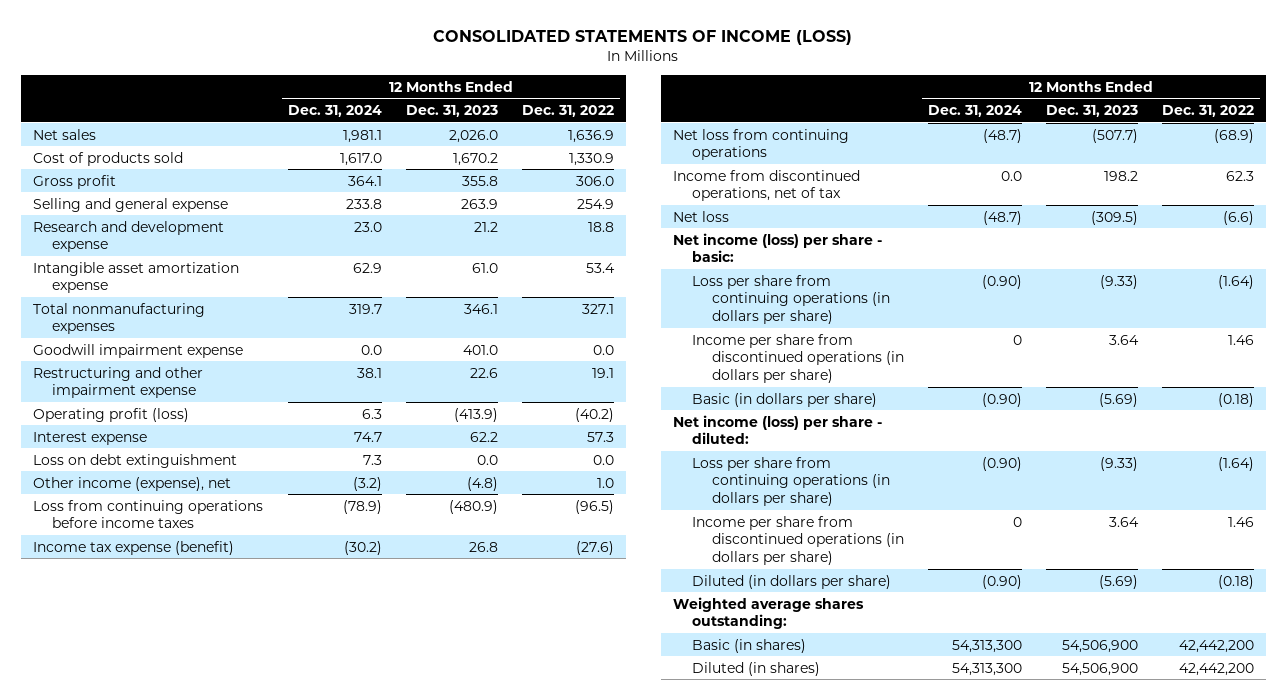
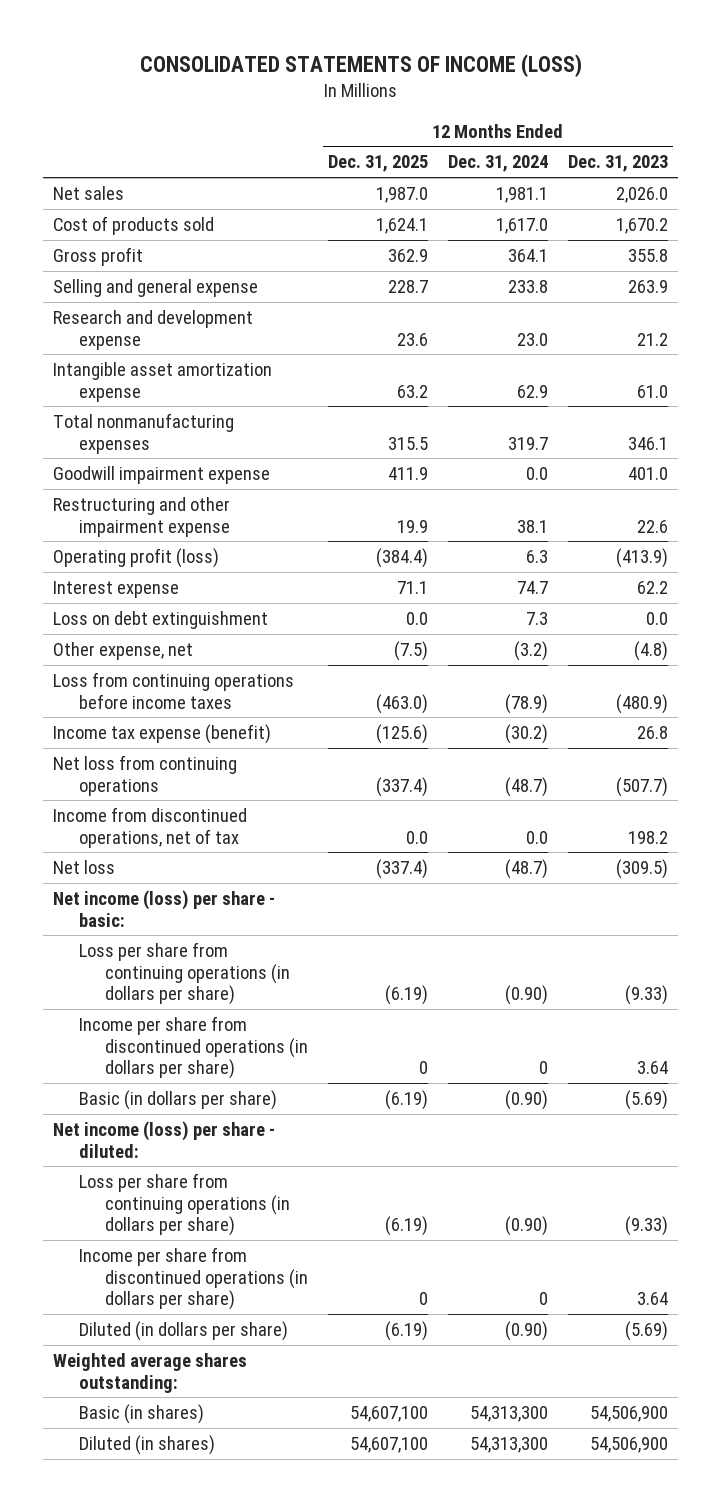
[521,105,614,118] Dec. 31, 2022 -> none
none -> [327,155,428,173] Dec. 31, 2025
[32,476,231,491] Other income (expense), net -> [53,642,194,661] Other expense, net

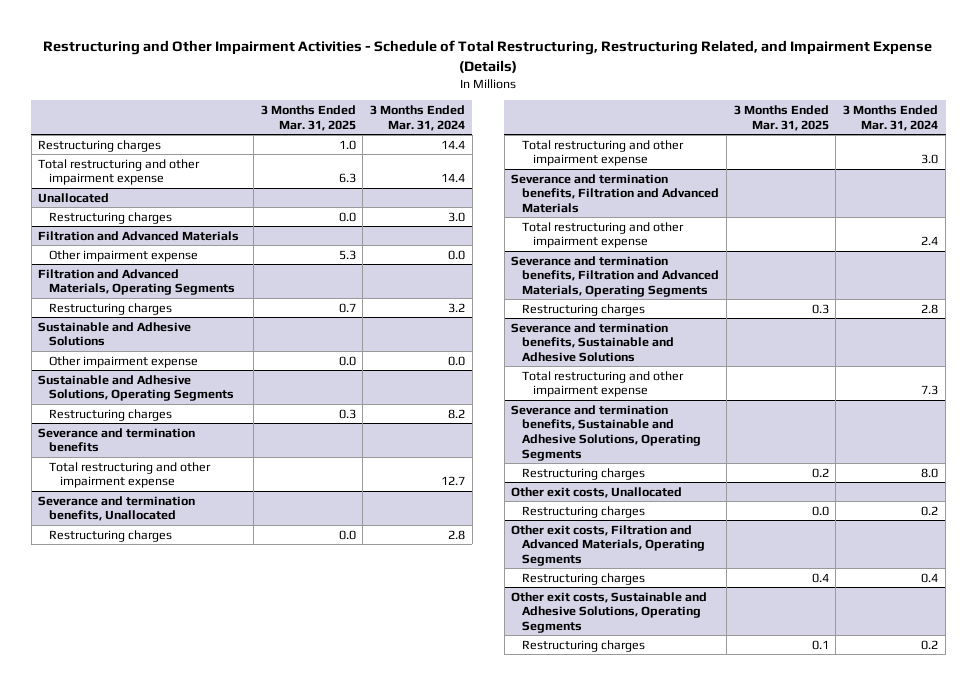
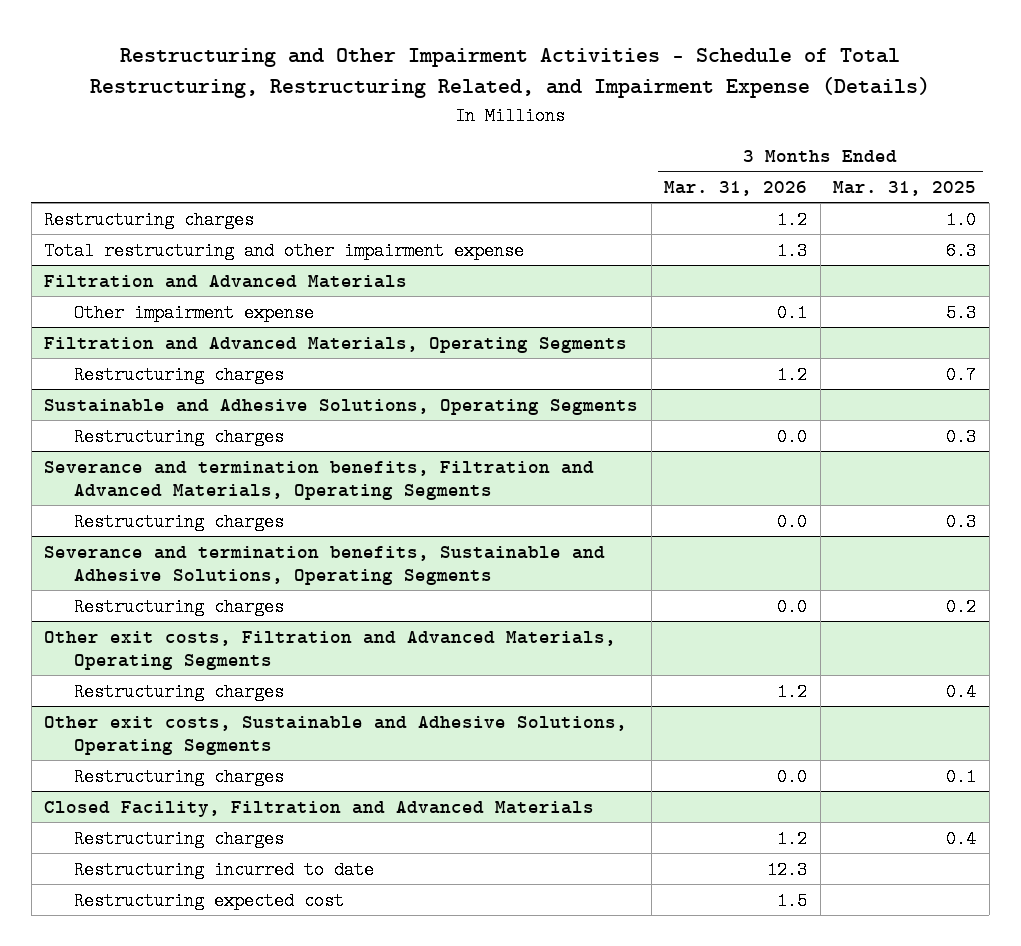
[370,104,466,131] 3 Months Ended Mar. 31, 2024 -> none
none -> [664,181,808,197] Mar. 31, 2026
[38,192,110,203] Unallocated -> none
[49,211,173,224] Restructuring charges -> none
[38,321,192,347] Sustainable and Adhesive Solutions -> none
[49,355,199,368] Other impairment expense -> none
[38,427,196,453] Severance and termination benefits -> none
[49,461,212,489] Total restructuring and other impairment expense -> none
[38,495,196,522] Severance and termination benefits, Unallocated -> none
[49,529,173,542] Restructuring charges -> none
[522,139,685,167] Total restructuring and other impairment expense -> none
[511,173,720,214] Severance and termination benefits, Filtration and Advanced Materials -> none
[522,221,685,249] Total restructuring and other impairment expense -> none
[511,322,675,363] Severance and termination benefits, Sustainable and Adhesive Solutions -> none
[522,370,685,398] Total restructuring and other impairment expense -> none
[511,486,683,498] Other exit costs, Unallocated -> none
[522,505,646,518] Restructuring charges -> none
none -> [44,800,595,817] Closed Facility, Filtration and Advanced Materials
none -> [74,829,285,848] Restructuring charges
none -> [74,860,375,879] Restructuring incurred to date
none -> [74,891,345,910] Restructuring expected cost

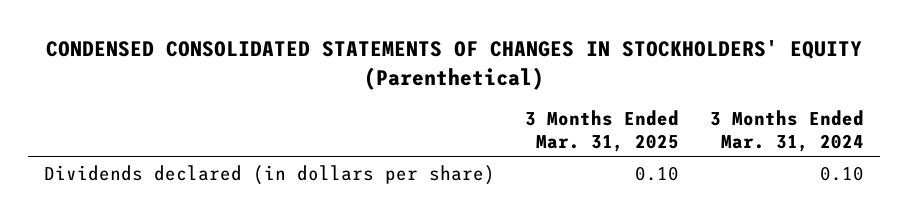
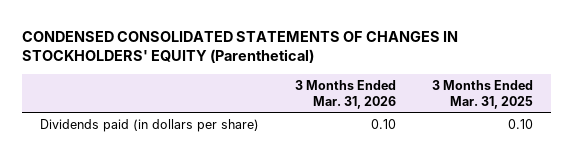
[710,109,865,152] 3 Months Ended Mar. 31, 2024 -> none
none -> [295,79,397,109] 3 Months Ended Mar. 31, 2026
[43,164,495,185] Dividends declared (in dollars per share) -> [40,118,260,132] Dividends paid (in dollars per share)

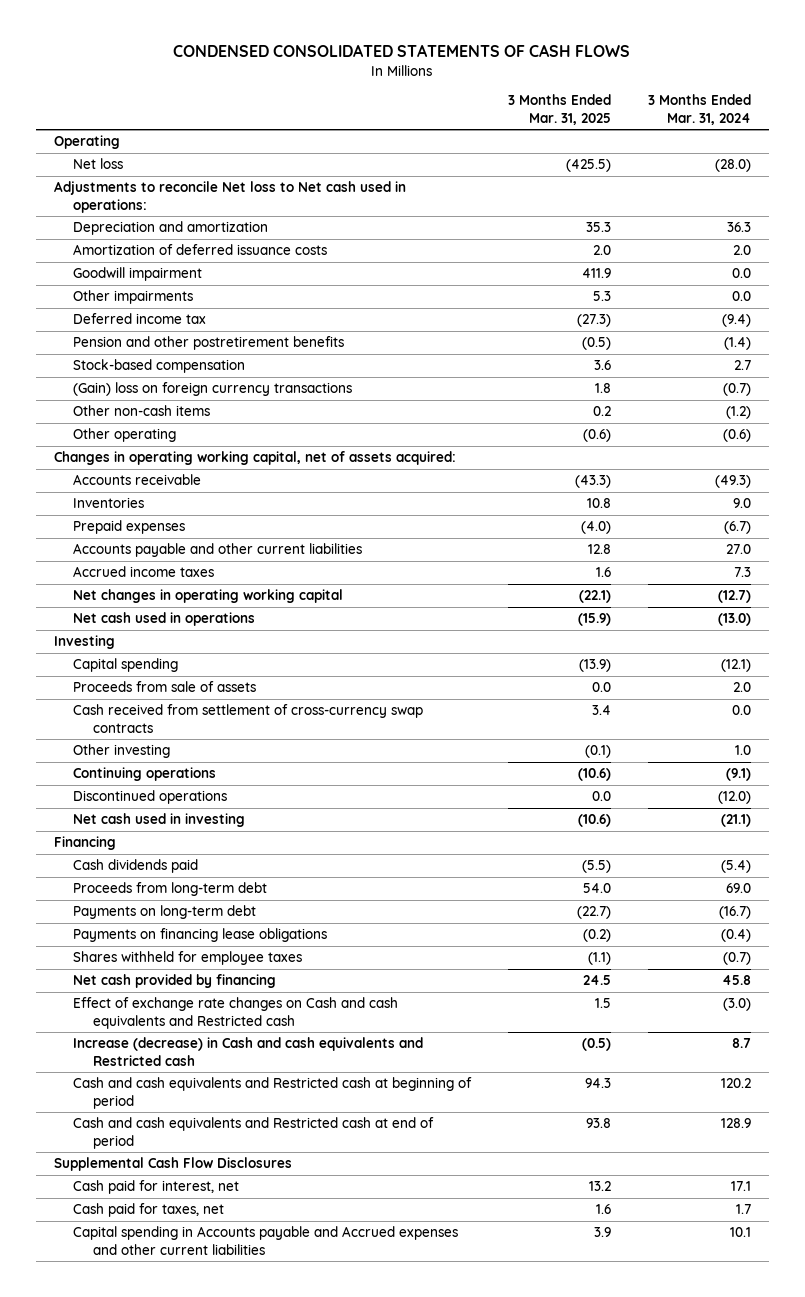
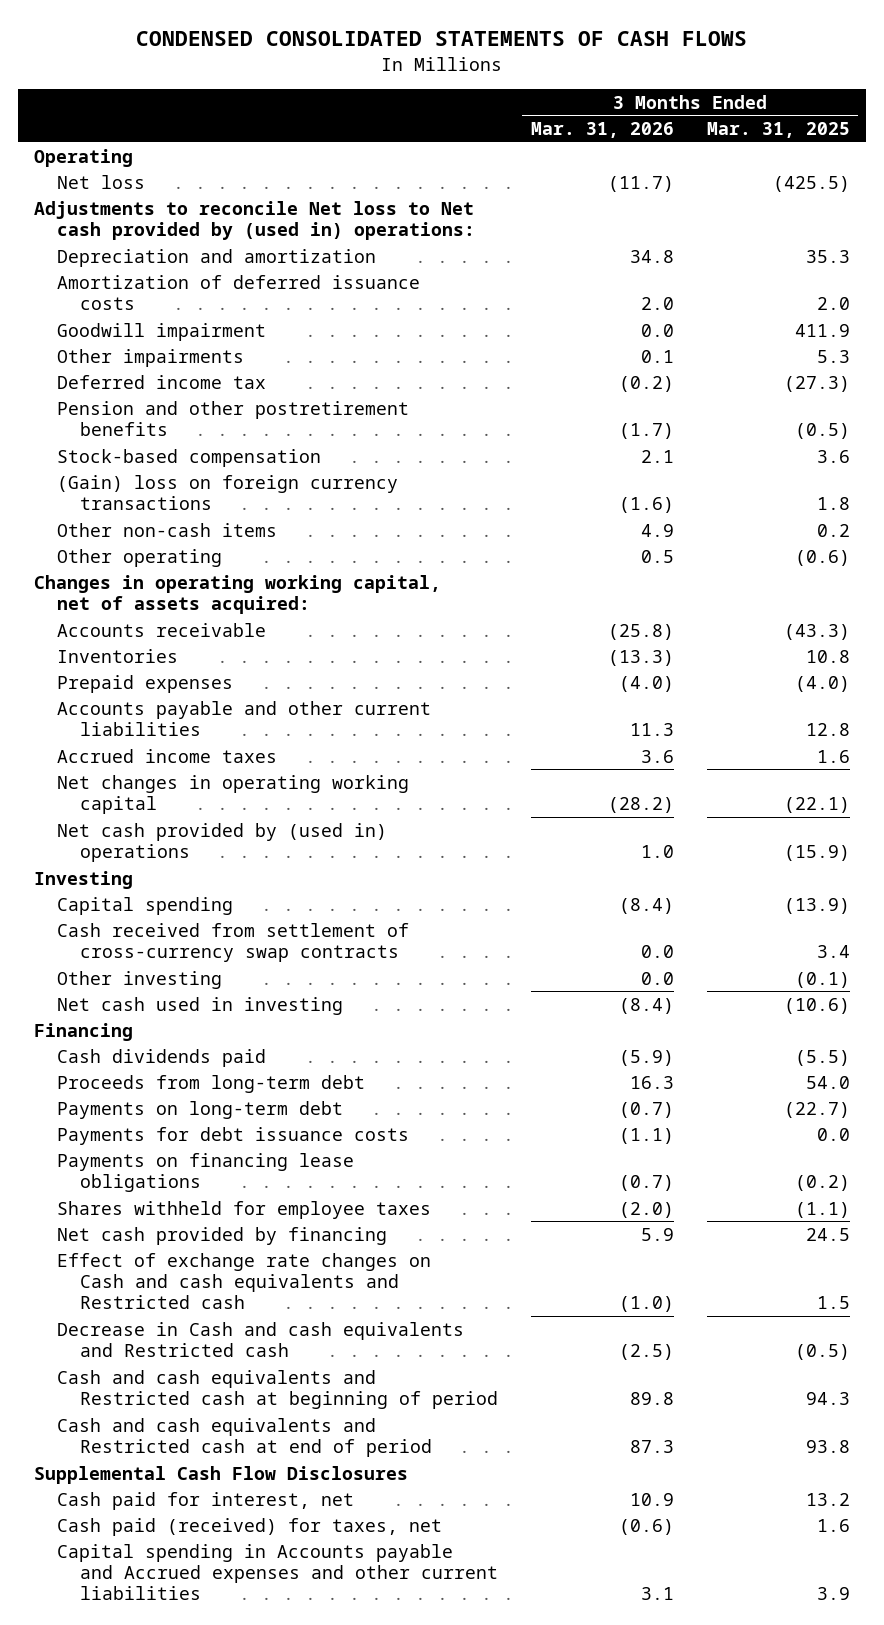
[647,94,751,126] 3 Months Ended Mar. 31, 2024 -> none
none -> [530,122,674,139] Mar. 31, 2026
[53,181,406,213] Adjustments to reconcile Net loss to Net cash used in operations: -> [34,200,476,240] Adjustments to reconcile Net loss to Net cash provided by (used in) operations:
[73,612,256,627] Net cash used in operations -> [57,822,388,862] Net cash provided by (used in) operations
[73,681,257,693] Proceeds from sale of assets -> none
[73,767,217,782] Continuing operations -> none
[73,790,228,805] Discontinued operations -> none
none -> [57,1126,410,1145] Payments for debt issuance costs
[73,1037,424,1066] Increase (decrease) in Cash and cash equivalents and Restricted cash -> [57,1321,465,1357] Decrease in Cash and cash equivalents and Restricted cash
[73,1203,225,1218] Cash paid for taxes, net -> [57,1517,443,1536] Cash paid (received) for taxes, net

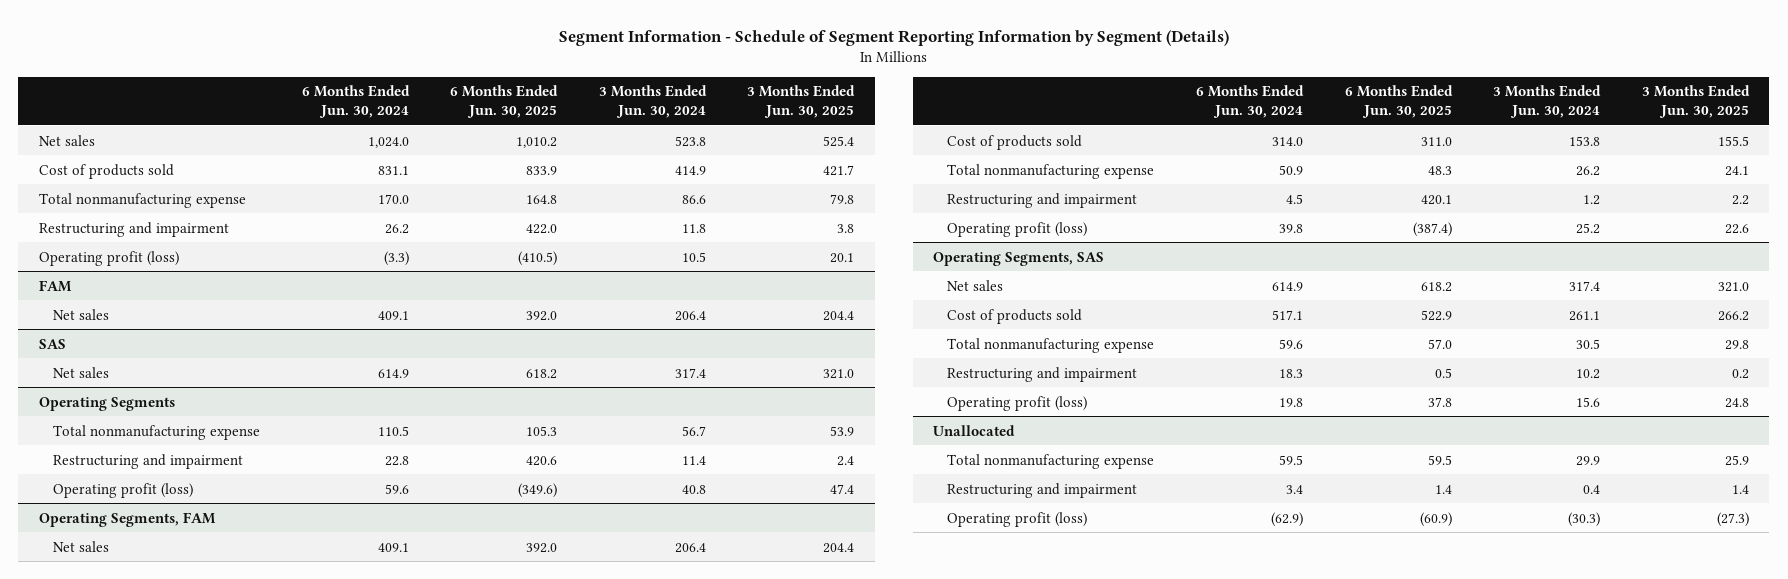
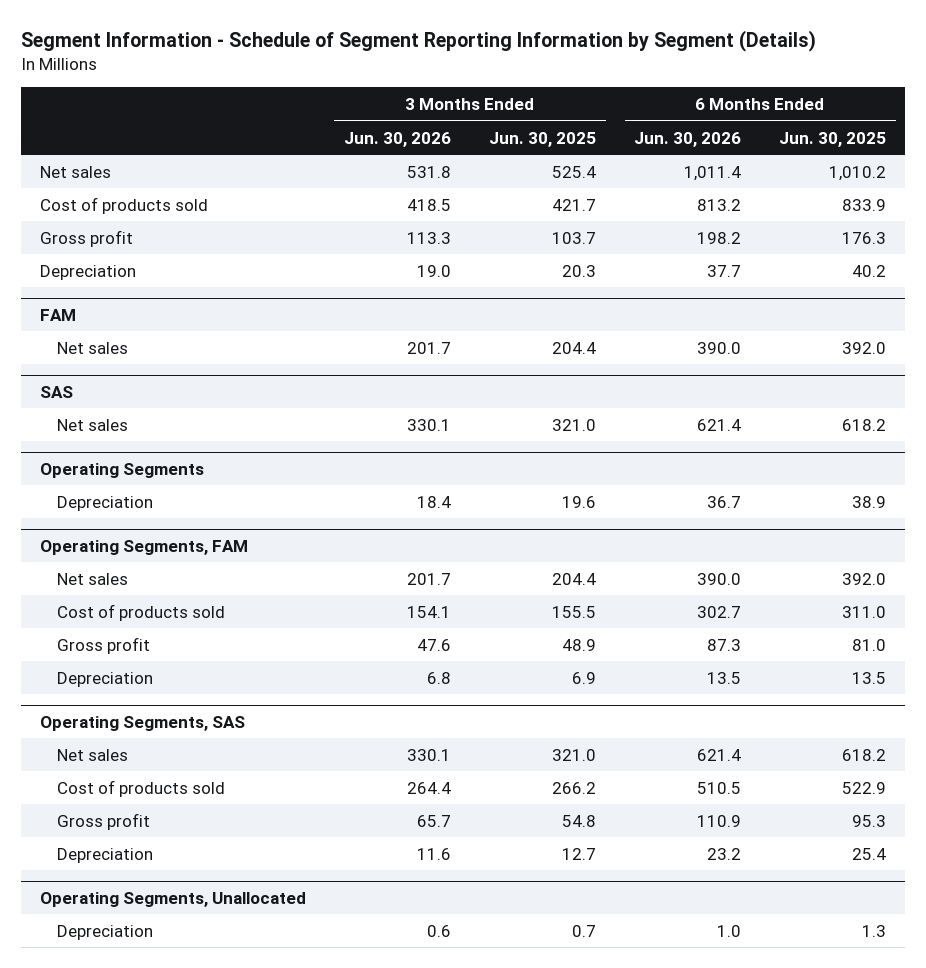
[301,85,410,118] 6 Months Ended Jun. 30, 2024 -> none
[598,85,707,118] 3 Months Ended Jun. 30, 2024 -> none
none -> [343,131,451,147] Jun. 30, 2026
none -> [634,131,742,147] Jun. 30, 2026
[39,192,247,208] Total nonmanufacturing expense -> none
[39,221,230,237] Restructuring and impairment -> none
[39,250,180,266] Operating profit (loss) -> none
none -> [39,229,133,247] Gross profit
none -> [39,264,136,280] Depreciation
[53,424,261,440] Total nonmanufacturing expense -> none
[53,453,244,469] Restructuring and impairment -> none
[53,482,194,498] Operating profit (loss) -> none
none -> [56,495,153,511] Depreciation
[947,163,1155,179] Total nonmanufacturing expense -> none
[947,192,1138,208] Restructuring and impairment -> none
[947,221,1088,237] Operating profit (loss) -> none
none -> [56,636,150,654] Gross profit
none -> [56,671,153,687] Depreciation
[947,337,1155,353] Total nonmanufacturing expense -> none
[947,366,1138,382] Restructuring and impairment -> none
[947,395,1088,411] Operating profit (loss) -> none
[933,424,1016,436] Unallocated -> none
[947,453,1155,469] Total nonmanufacturing expense -> none
[947,482,1138,498] Restructuring and impairment -> none
[947,511,1088,527] Operating profit (loss) -> none
none -> [56,812,150,830] Gross profit
none -> [56,847,153,863] Depreciation
none -> [39,891,306,907] Operating Segments, Unallocated
none -> [56,924,153,940] Depreciation

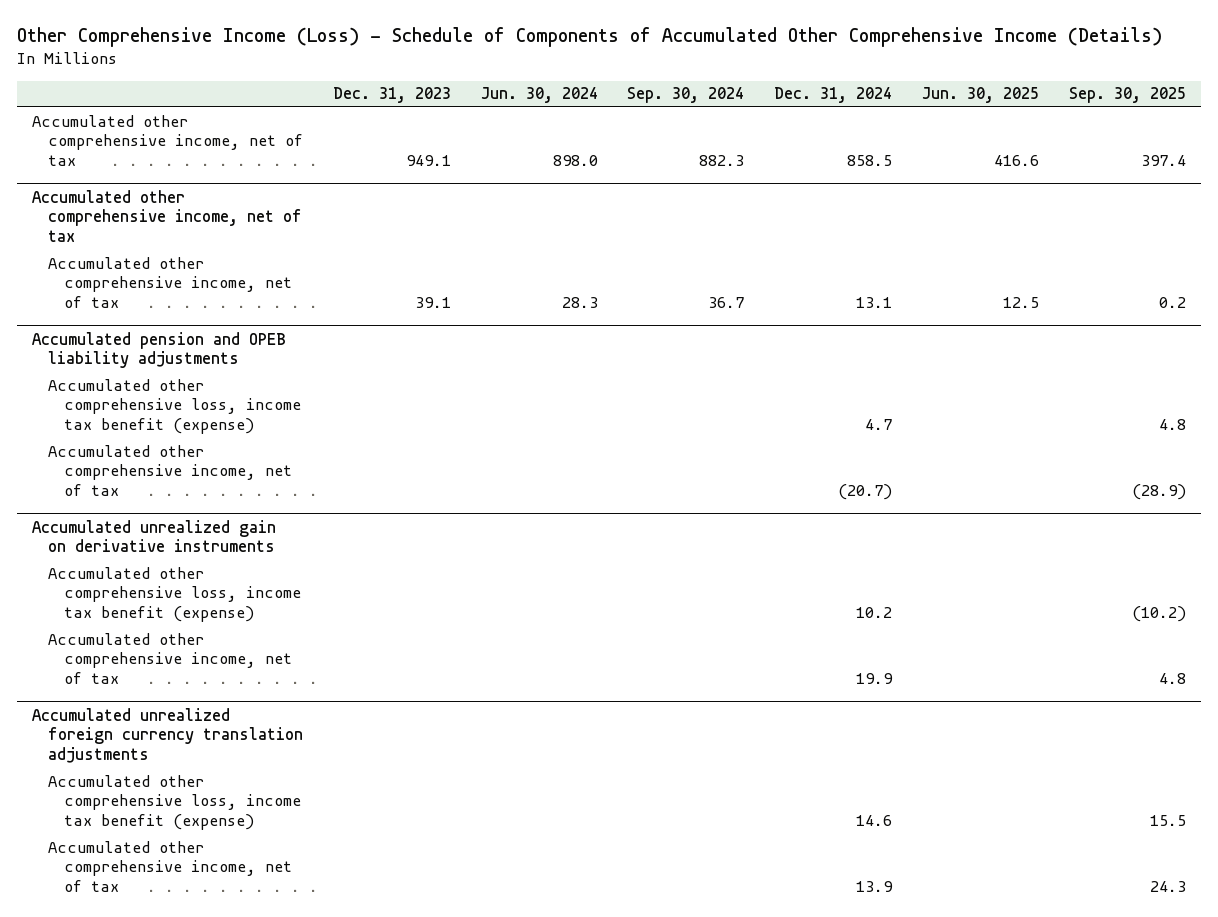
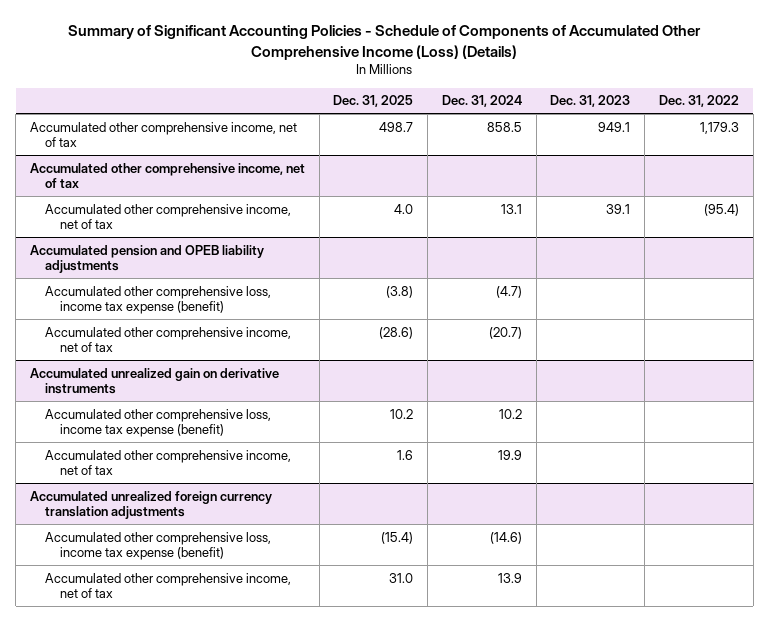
[16,27,1162,48] Other Comprehensive Income (Loss) - Schedule of Components of Accumulated Other Comprehensive Income (Details) -> [68,25,702,60] Summary of Significant Accounting Policies - Schedule of Components of Accumulated Other Comprehensive Income (Loss) (Details)
[480,87,598,104] Jun. 30, 2024 -> none
[627,87,745,104] Sep. 30, 2024 -> none
[922,87,1040,104] Jun. 30, 2025 -> none
[1069,87,1187,104] Sep. 30, 2025 -> none
none -> [333,95,414,108] Dec. 31, 2025
none -> [658,95,739,108] Dec. 31, 2022
[47,378,301,435] Accumulated other comprehensive loss, income tax benefit (expense) -> [45,285,272,315] Accumulated other comprehensive loss, income tax expense (benefit)
[865,419,893,431] 4.7 -> [495,285,522,298] (4.7)
[47,566,301,623] Accumulated other comprehensive loss, income tax benefit (expense) -> [45,408,272,438] Accumulated other comprehensive loss, income tax expense (benefit)
[47,774,301,831] Accumulated other comprehensive loss, income tax benefit (expense) -> [45,531,272,561] Accumulated other comprehensive loss, income tax expense (benefit)
[856,815,893,827] 14.6 -> [489,531,522,544] (14.6)

